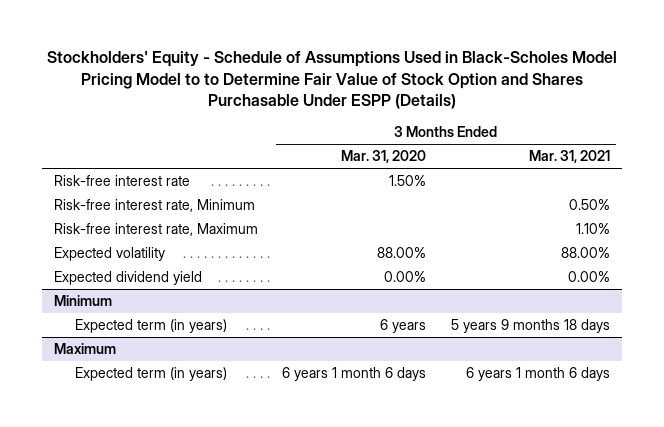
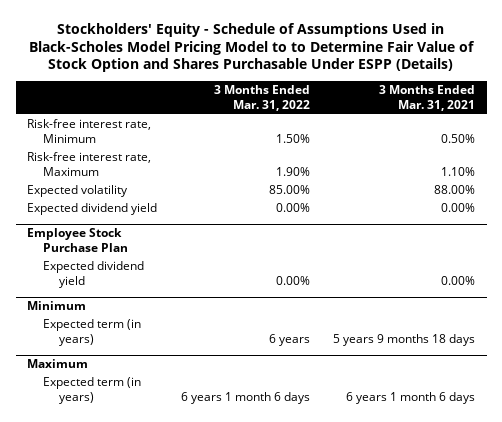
[341,150,427,164] Mar. 31, 2020 -> none
none -> [213,84,310,111] 3 Months Ended Mar. 31, 2022
[54,175,191,187] Risk-free interest rate -> none
none -> [27,228,129,253] Employee Stock Purchase Plan
none -> [43,260,145,288] Expected dividend yield

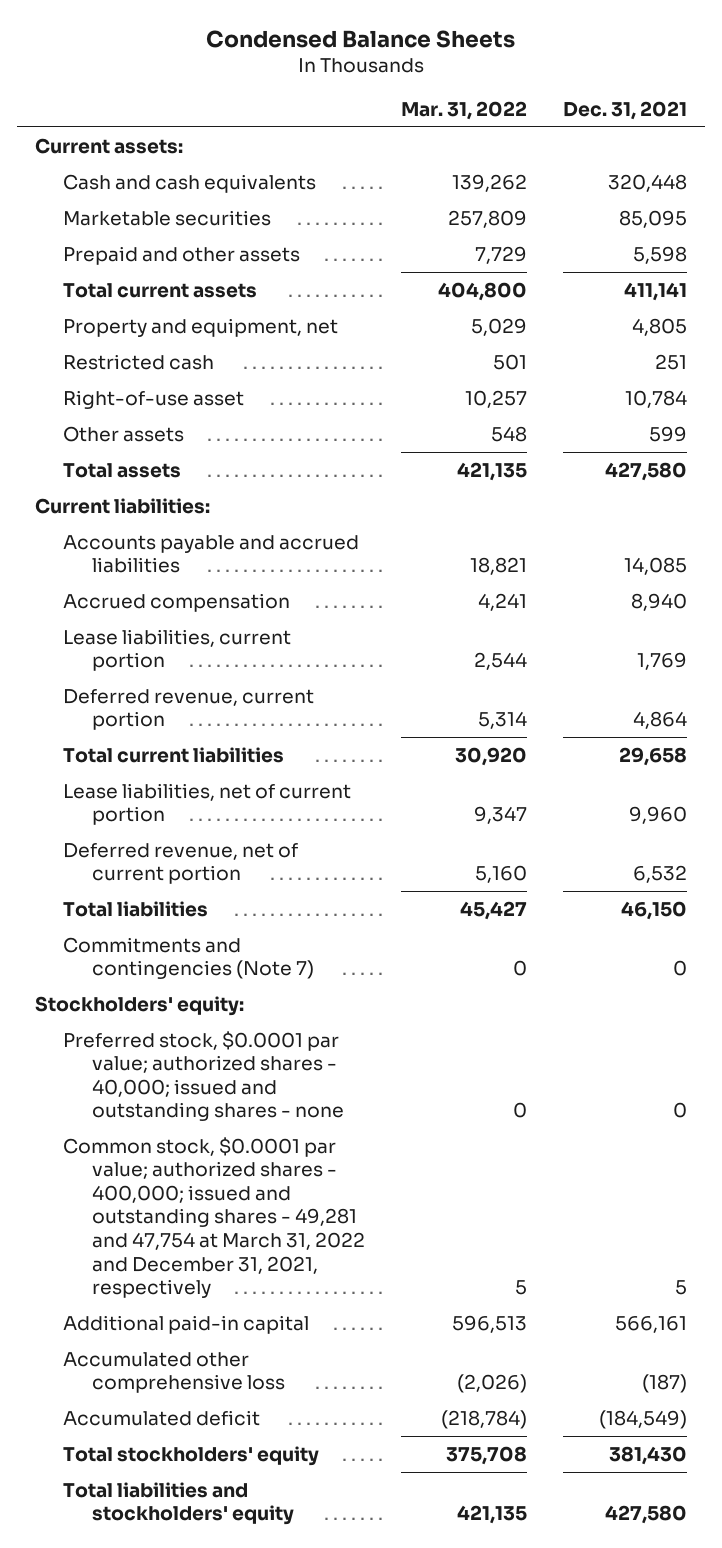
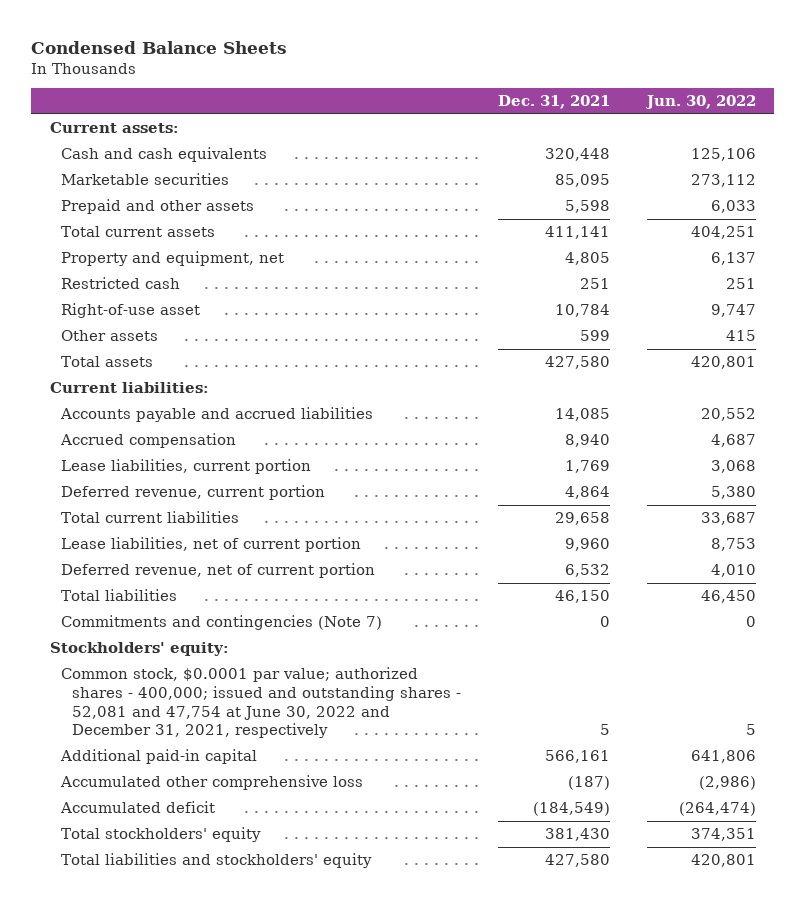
[400,100,527,120] Mar. 31, 2022 -> none
none -> [644,95,756,110] Jun. 30, 2022
[63,1030,344,1122] Preferred stock, $0.0001 par value; authorized shares - 40,000; issued and outstanding shares - none -> none
[63,1136,365,1299] Common stock, $0.0001 par value; authorized shares - 400,000; issued and outstanding shares - 49,281 and 47,754 at March 31, 2022 and December 31, 2021, respectively -> [60,667,461,739] Common stock, $0.0001 par value; authorized shares - 400,000; issued and outstanding shares - 52,081 and 47,754 at June 30, 2022 and December 31, 2021, respectively

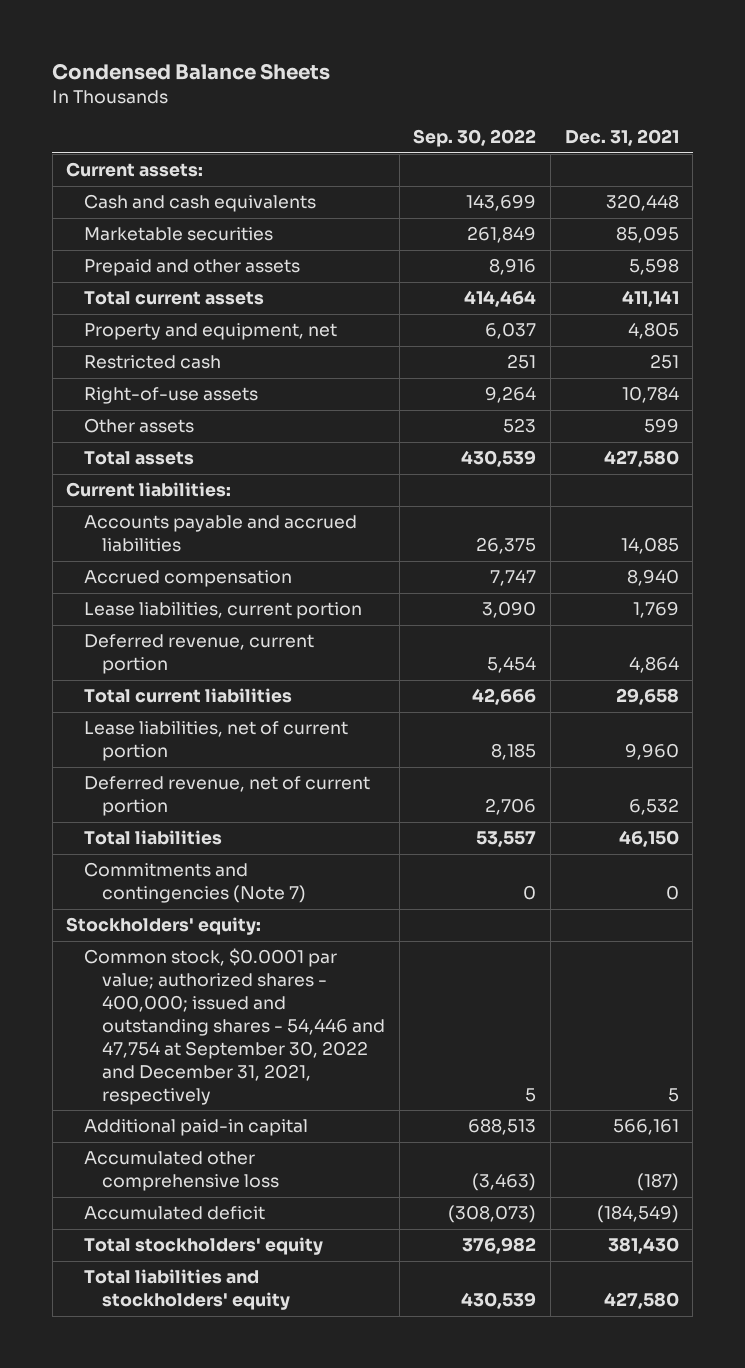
[644,95,756,110] Jun. 30, 2022 -> none
none -> [413,129,537,148] Sep. 30, 2022
[60,303,200,319] Right-of-use asset -> [84,387,259,405] Right-of-use assets
[60,667,461,739] Common stock, $0.0001 par value; authorized shares - 400,000; issued and outstanding shares - 52,081 and 47,754 at June 30, 2022 and December 31, 2021, respectively -> [84,948,386,1105] Common stock, $0.0001 par value; authorized shares - 400,000; issued and outstanding shares - 54,446 and 47,754 at September 30, 2022 and December 31, 2021, respectively

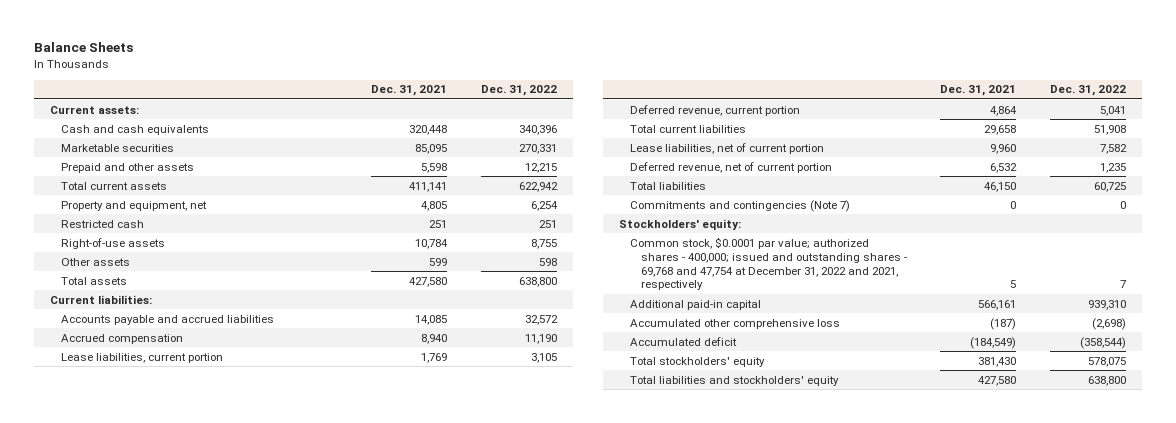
[52,63,331,81] Condensed Balance Sheets -> [33,42,133,53] Balance Sheets
[413,129,537,148] Sep. 30, 2022 -> none
none -> [480,85,557,97] Dec. 31, 2022
[84,948,386,1105] Common stock, $0.0001 par value; authorized shares - 400,000; issued and outstanding shares - 54,446 and 47,754 at September 30, 2022 and December 31, 2021, respectively -> [630,236,908,291] Common stock, $0.0001 par value; authorized shares - 400,000; issued and outstanding shares - 69,768 and 47,754 at December 31, 2022 and 2021, respectively

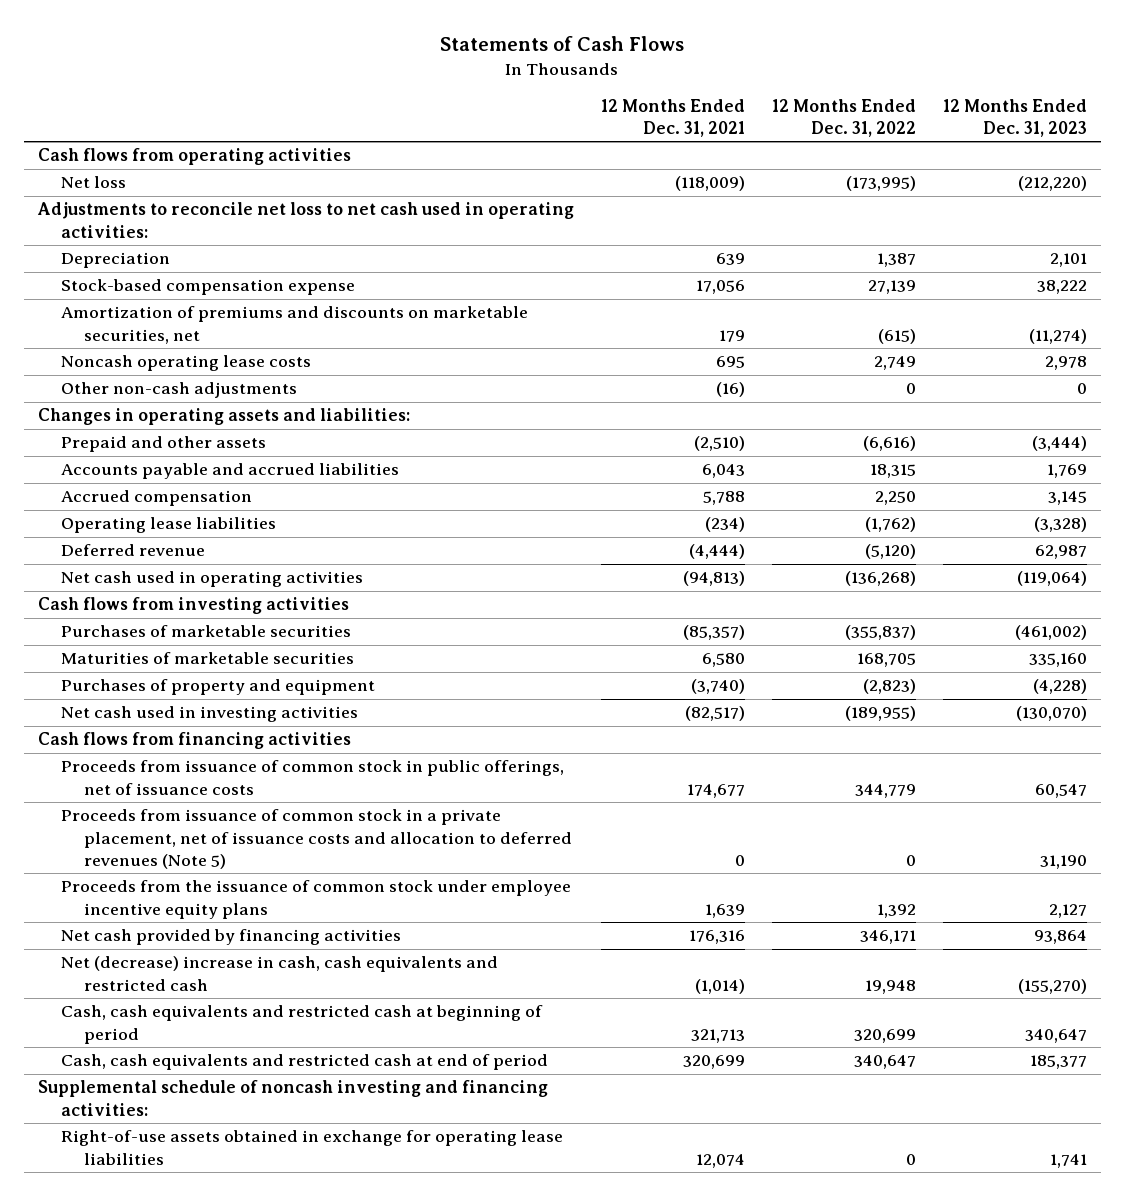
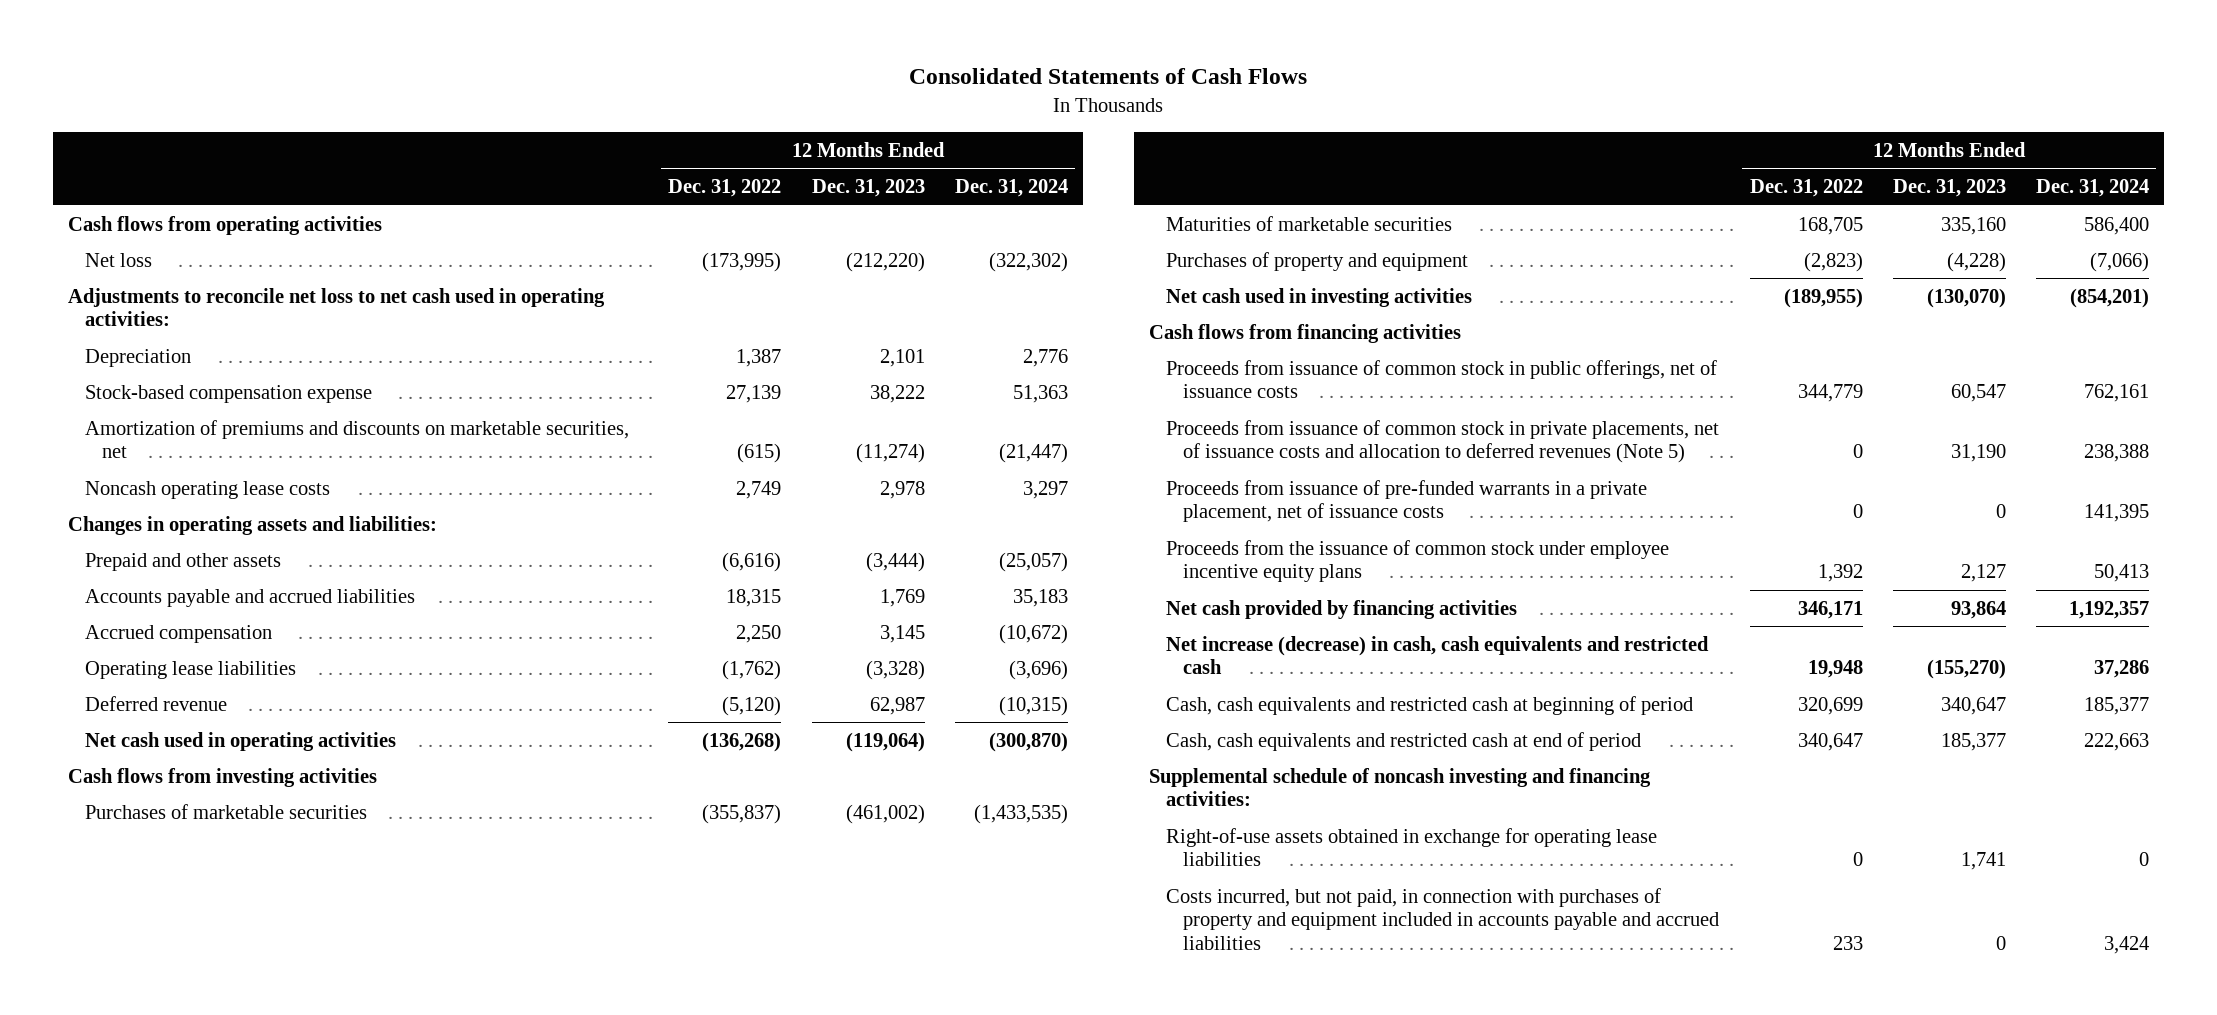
[440,36,685,52] Statements of Cash Flows -> [909,68,1308,85] Consolidated Statements of Cash Flows
[600,98,745,137] 12 Months Ended Dec. 31, 2021 -> none
none -> [954,179,1068,198] Dec. 31, 2024
[60,382,297,399] Other non-cash adjustments -> none
[60,809,573,869] Proceeds from issuance of common stock in a private placement, net of issuance costs and allocation to deferred revenues (Note 5) -> [1166,419,1720,464] Proceeds from issuance of common stock in private placements, net of issuance costs and allocation to deferred revenues (Note 5)
none -> [1166,479,1648,523] Proceeds from issuance of pre-funded warrants in a private placement, net of issuance costs
[60,956,498,991] Net (decrease) increase in cash, cash equivalents and restricted cash -> [1166,635,1710,675] Net increase (decrease) in cash, cash equivalents and restricted cash
none -> [1166,887,1720,951] Costs incurred, but not paid, in connection with purchases of property and equipment included in accounts payable and accrued liabilities

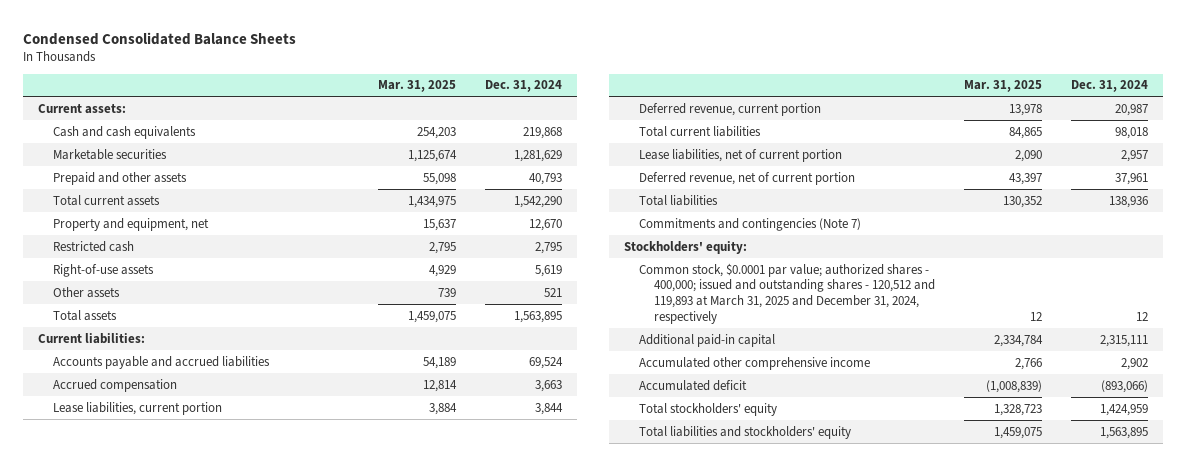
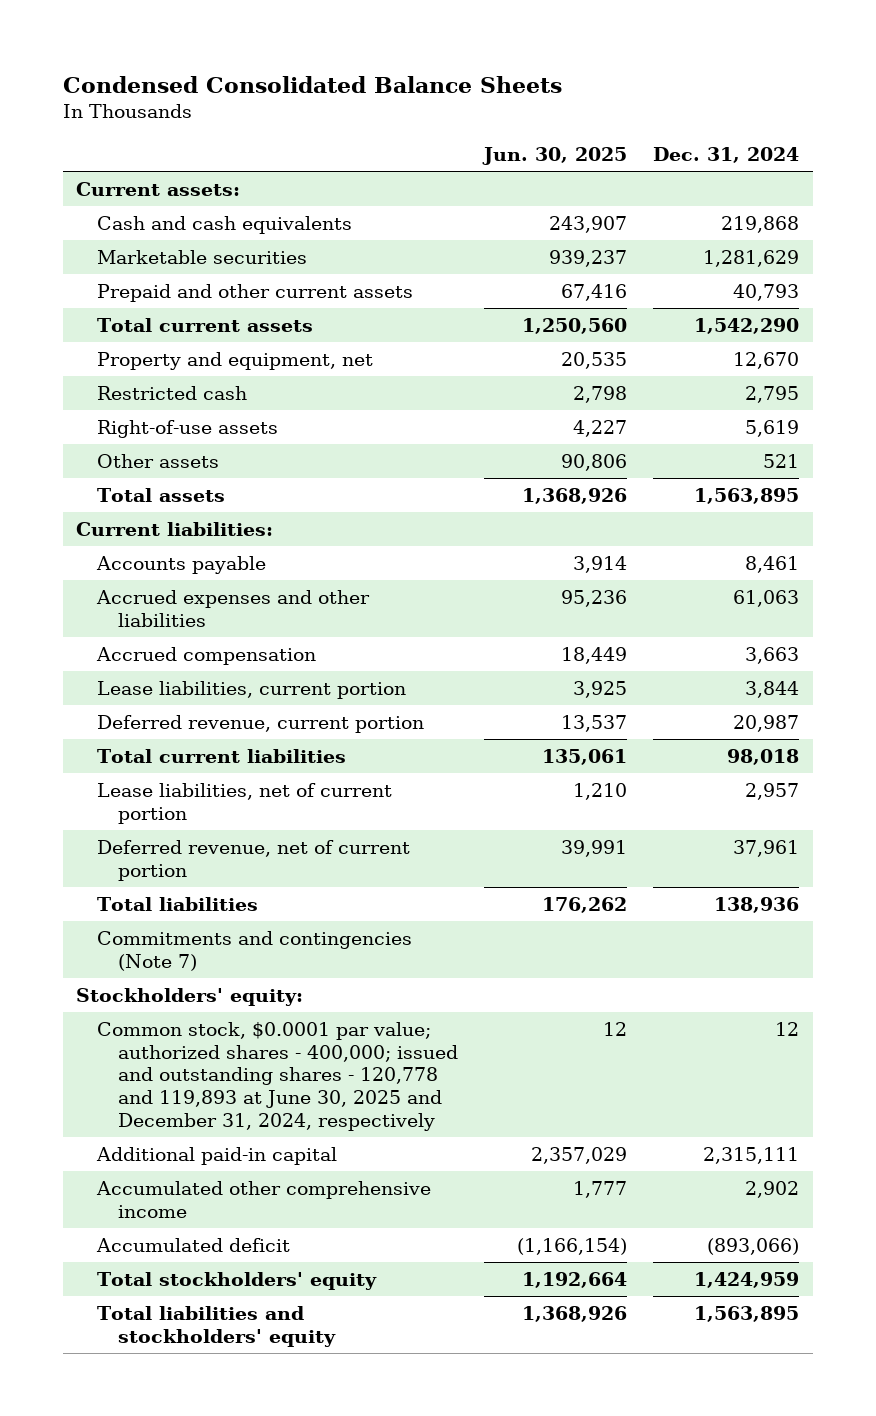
[378,80,457,93] Mar. 31, 2025 -> none
none -> [482,146,628,165] Jun. 30, 2025
[52,171,187,185] Prepaid and other assets -> [97,283,414,302] Prepaid and other current assets
[52,355,270,369] Accounts payable and accrued liabilities -> none
none -> [96,555,267,574] Accounts payable
none -> [96,589,371,627] Accrued expenses and other liabilities
[638,262,935,325] Common stock, $0.0001 par value; authorized shares - 400,000; issued and outstanding shares - 120,512 and 119,893 at March 31, 2025 and December 31, 2024, respectively -> [97,1021,458,1131] Common stock, $0.0001 par value; authorized shares - 400,000; issued and outstanding shares - 120,778 and 119,893 at June 30, 2025 and December 31, 2024, respectively

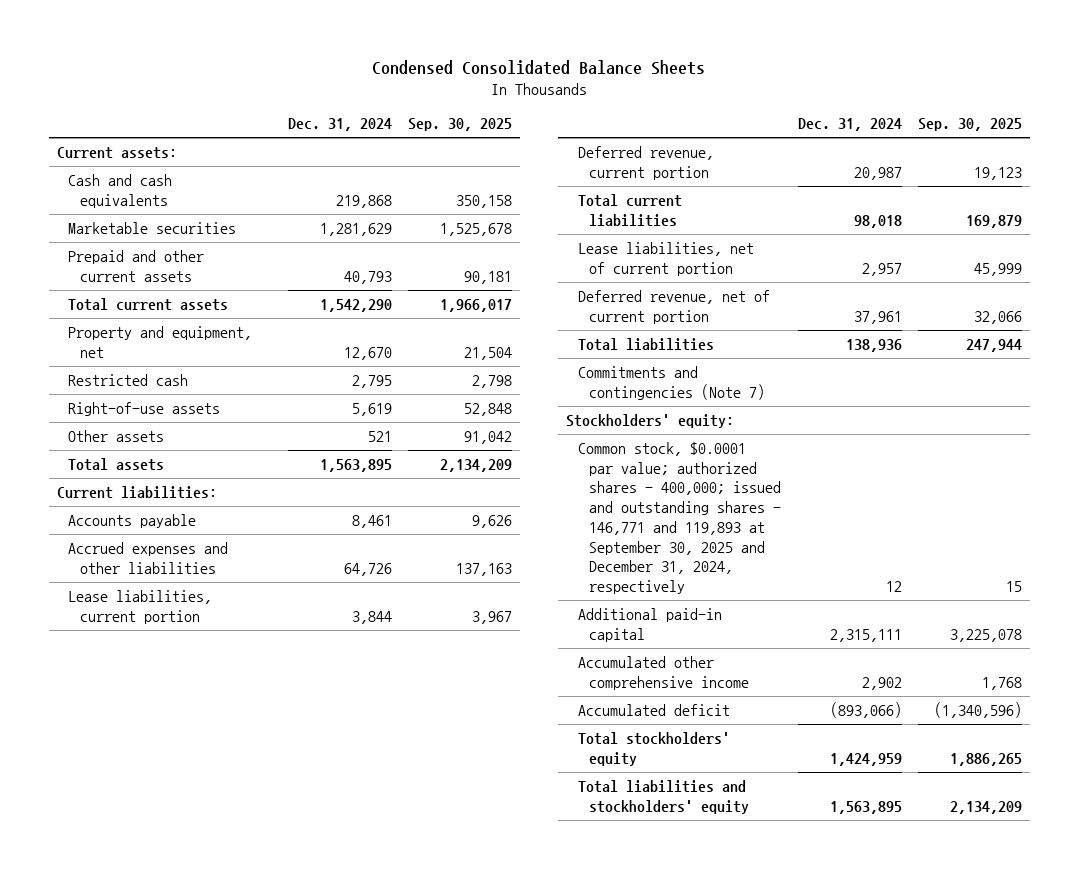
[482,146,628,165] Jun. 30, 2025 -> none
none -> [407,118,512,132] Sep. 30, 2025
[96,646,317,665] Accrued compensation -> none
[733,589,800,607] 61,063 -> [343,562,392,576] 64,726
[97,1021,458,1131] Common stock, $0.0001 par value; authorized shares - 400,000; issued and outstanding shares - 120,778 and 119,893 at June 30, 2025 and December 31, 2024, respectively -> [577,442,782,594] Common stock, $0.0001 par value; authorized shares - 400,000; issued and outstanding shares - 146,771 and 119,893 at September 30, 2025 and December 31, 2024, respectively

